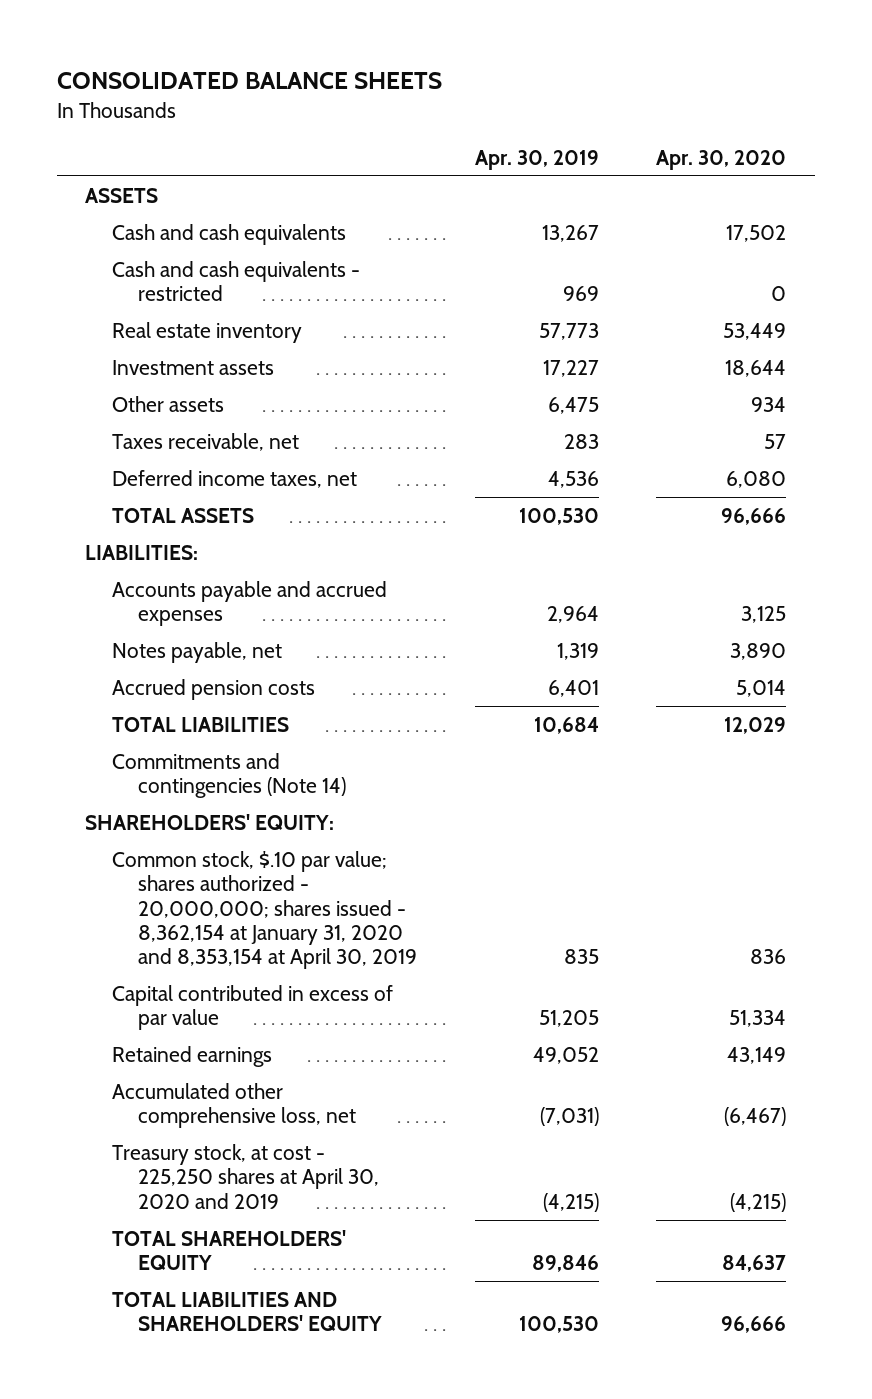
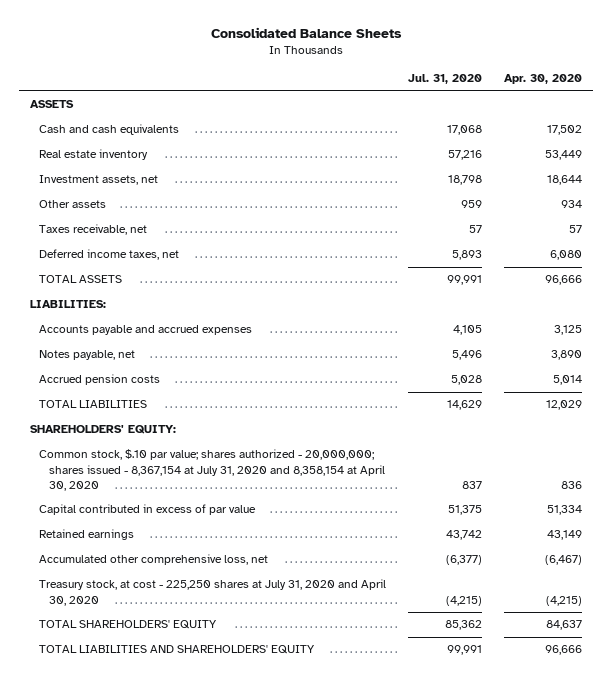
[56,72,442,90] CONSOLIDATED BALANCE SHEETS -> [211,26,403,38] Consolidated Balance Sheets
[474,149,599,170] Apr. 30, 2019 -> none
none -> [408,74,483,85] Jul. 31, 2020
[111,260,360,302] Cash and cash equivalents - restricted -> none
[111,359,274,375] Investment assets -> [39,175,159,186] Investment assets, net
[111,752,347,799] Commitments and contingencies (Note 14) -> none
[111,850,418,970] Common stock, $.10 par value; shares authorized - 20,000,000; shares issued - 8,362,154 at January 31, 2020 and 8,353,154 at April 30, 2019 -> [39,449,385,492] Common stock, $.10 par value; shares authorized - 20,000,000; shares issued - 8,367,154 at July 31, 2020 and 8,358,154 at April 30, 2020
[111,1143,380,1209] Treasury stock, at cost - 225,250 shares at April 30, 2020 and 2019 -> [39,579,387,606] Treasury stock, at cost - 225,250 shares at July 31, 2020 and April 30, 2020

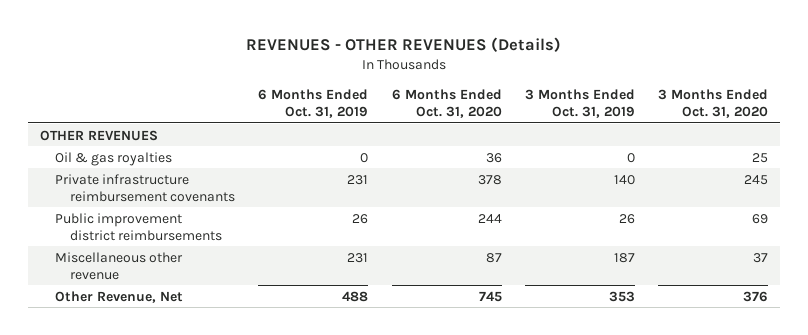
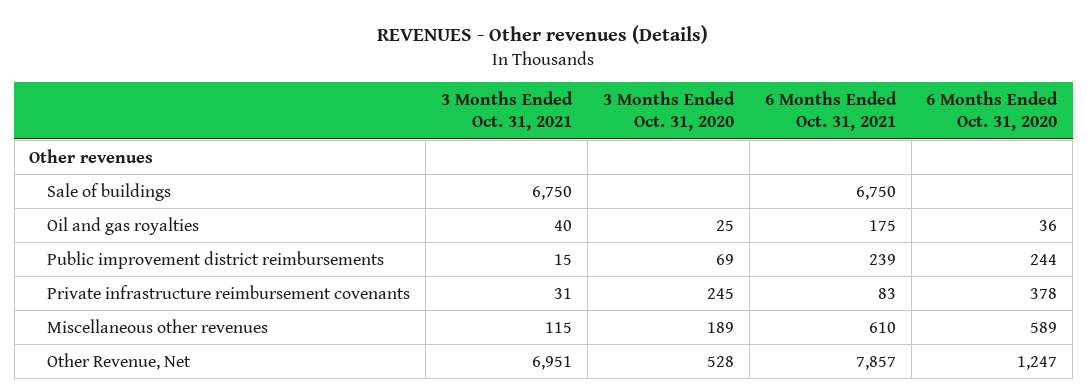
[245,37,561,53] REVENUES - OTHER REVENUES (Details) -> [377,25,709,45] REVENUES - Other revenues (Details)
[258,89,369,119] 6 Months Ended Oct. 31, 2019 -> none
[524,89,635,119] 3 Months Ended Oct. 31, 2019 -> none
none -> [441,90,574,132] 3 Months Ended Oct. 31, 2021
none -> [764,90,897,132] 6 Months Ended Oct. 31, 2021
[39,129,158,141] OTHER REVENUES -> [29,148,154,163] Other revenues
none -> [47,182,172,201] Sale of buildings
[54,151,172,166] Oil & gas royalties -> [47,216,200,235] Oil and gas royalties
[54,173,236,202] Private infrastructure reimbursement covenants -> [47,284,411,299] Private infrastructure reimbursement covenants
[54,251,183,280] Miscellaneous other revenue -> [47,318,269,333] Miscellaneous other revenues
[485,252,502,263] 87 -> [1030,321,1058,333] 589
[753,252,769,263] 37 -> [706,321,734,333] 189
[478,290,502,302] 745 -> [1017,355,1058,370] 1,247
[743,290,769,302] 376 -> [706,355,734,367] 528

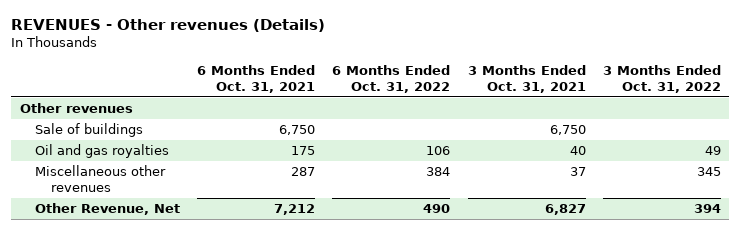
[602,90,735,132] 3 Months Ended Oct. 31, 2020 -> none
[926,90,1059,132] 6 Months Ended Oct. 31, 2020 -> none
none -> [332,65,451,93] 6 Months Ended Oct. 31, 2022
none -> [602,65,721,93] 3 Months Ended Oct. 31, 2022
[47,250,385,269] Public improvement district reimbursements -> none
[47,284,411,299] Private infrastructure reimbursement covenants -> none
[545,321,573,333] 115 -> [569,167,586,177] 37
[868,321,896,333] 610 -> [291,167,316,177] 287
[532,355,573,370] 6,951 -> [544,204,586,216] 6,827
[855,355,896,370] 7,857 -> [274,204,316,216] 7,212

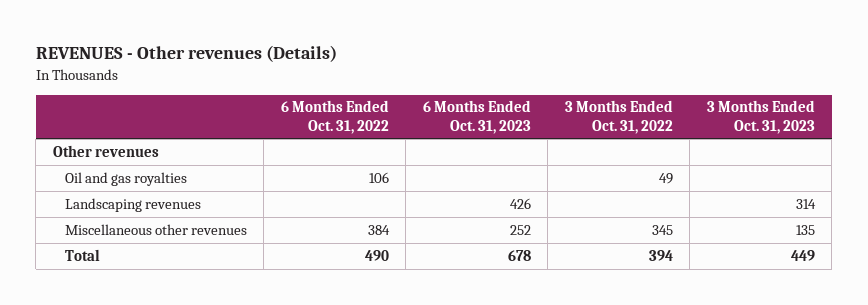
[197,65,316,93] 6 Months Ended Oct. 31, 2021 -> none
[467,65,586,93] 3 Months Ended Oct. 31, 2021 -> none
none -> [422,100,531,134] 6 Months Ended Oct. 31, 2023
none -> [706,100,815,134] 3 Months Ended Oct. 31, 2023
[35,123,144,138] Sale of buildings -> none
none -> [64,197,201,212] Landscaping revenues
[35,203,181,216] Other Revenue, Net -> [64,248,100,261] Total

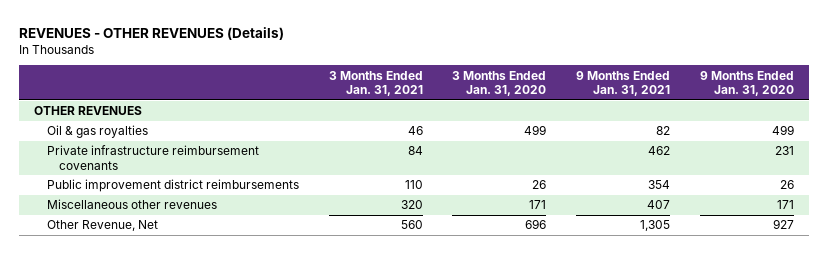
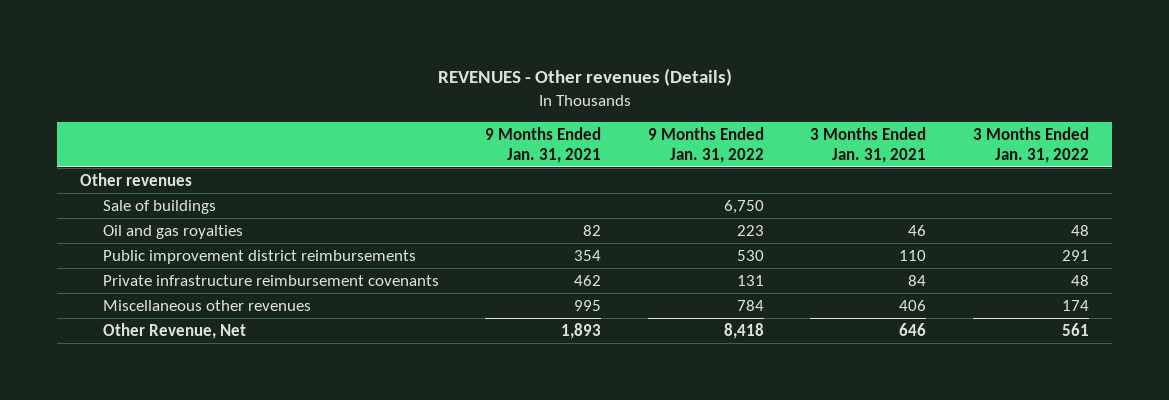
[19,26,285,40] REVENUES - OTHER REVENUES (Details) -> [437,68,732,87] REVENUES - Other revenues (Details)
[452,70,547,96] 3 Months Ended Jan. 31, 2020 -> none
[700,70,795,96] 9 Months Ended Jan. 31, 2020 -> none
none -> [647,127,764,163] 9 Months Ended Jan. 31, 2022
none -> [972,127,1089,163] 3 Months Ended Jan. 31, 2022
[34,106,143,116] OTHER REVENUES -> [80,172,193,186] Other revenues
none -> [102,199,216,214] Sale of buildings
[46,125,148,139] Oil & gas royalties -> [102,224,243,239] Oil and gas royalties
[46,145,259,170] Private infrastructure reimbursement covenants -> [102,274,439,286] Private infrastructure reimbursement covenants
[400,200,423,210] 320 -> [899,299,927,311] 406
[647,200,671,210] 407 -> [574,299,602,311] 995
[400,220,423,230] 560 -> [899,322,927,336] 646
[640,220,671,232] 1,305 -> [561,322,602,339] 1,893

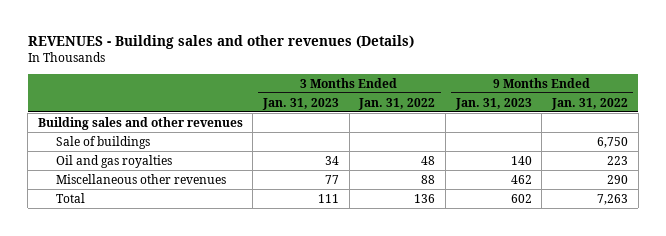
[437,68,732,87] REVENUES - Other revenues (Details) -> [27,35,414,50] REVENUES - Building sales and other revenues (Details)
[485,127,602,163] 9 Months Ended Jan. 31, 2021 -> none
[810,127,927,163] 3 Months Ended Jan. 31, 2021 -> none
none -> [262,97,340,110] Jan. 31, 2023
none -> [454,97,532,110] Jan. 31, 2023
[80,172,193,186] Other revenues -> [37,116,243,130] Building sales and other revenues
[102,249,416,264] Public improvement district reimbursements -> none
[102,274,439,286] Private infrastructure reimbursement covenants -> none
[102,322,246,339] Other Revenue, Net -> none
[736,299,764,311] 784 -> [607,174,629,184] 290
[1061,299,1089,311] 174 -> [421,174,436,184] 88
none -> [56,192,86,203] Total

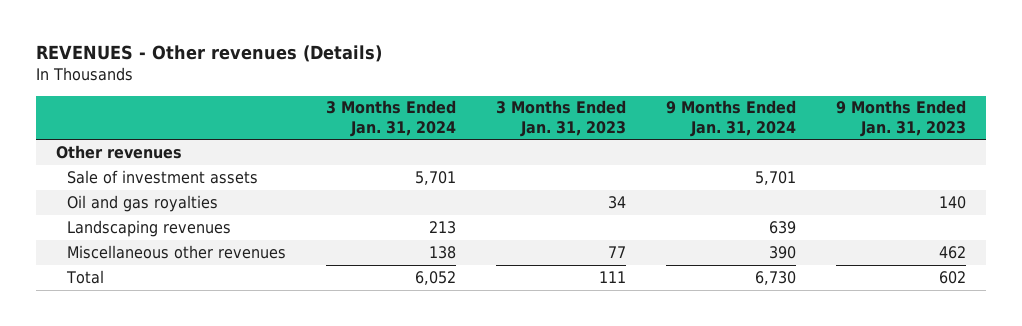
[27,35,414,50] REVENUES - Building sales and other revenues (Details) -> [35,45,382,63] REVENUES - Other revenues (Details)
[358,97,436,110] Jan. 31, 2022 -> none
[551,97,629,110] Jan. 31, 2022 -> none
none -> [326,100,457,137] 3 Months Ended Jan. 31, 2024
none -> [666,100,797,137] 9 Months Ended Jan. 31, 2024
[37,116,243,130] Building sales and other revenues -> [55,144,182,159] Other revenues
[56,135,151,149] Sale of buildings -> [67,169,259,184] Sale of investment assets
none -> [67,219,232,237] Landscaping revenues

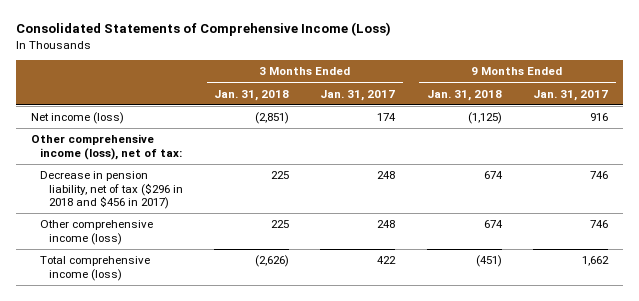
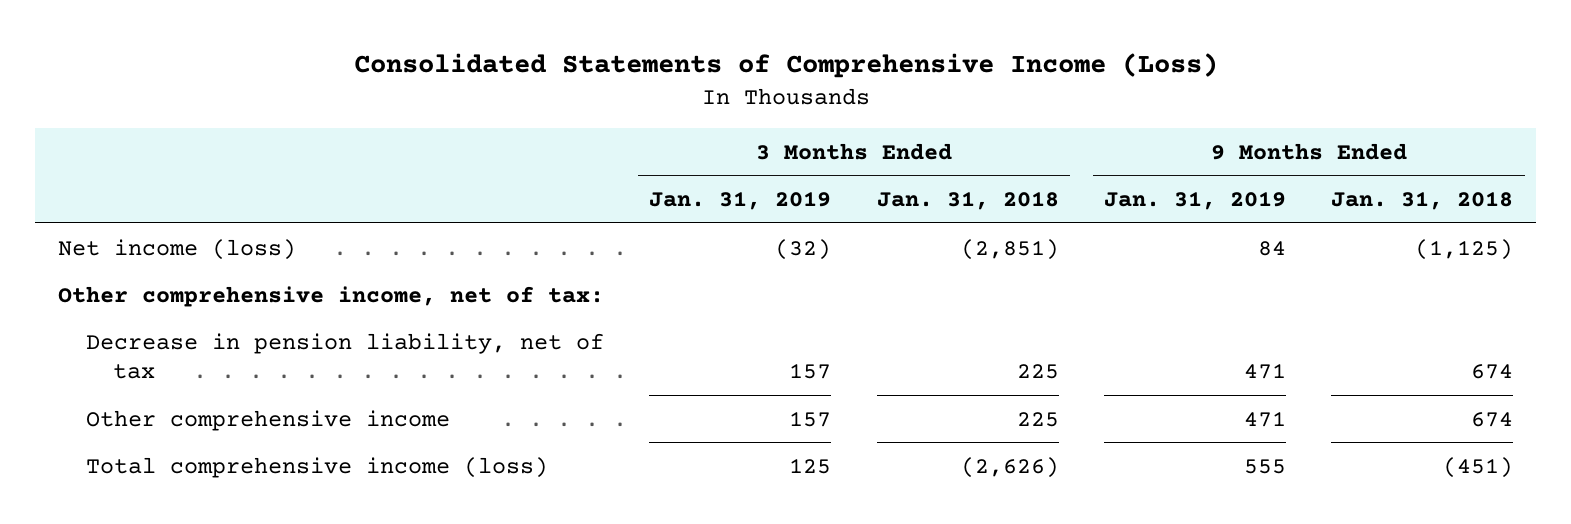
[320,89,396,101] Jan. 31, 2017 -> none
[532,89,608,101] Jan. 31, 2017 -> none
none -> [649,190,832,210] Jan. 31, 2019
none -> [1104,190,1287,210] Jan. 31, 2019
[31,134,183,160] Other comprehensive income (loss), net of tax: -> [58,285,605,307] Other comprehensive income, net of tax:
[40,171,184,209] Decrease in pension liability, net of tax ($296 in 2018 and $456 in 2017) -> [85,332,604,380] Decrease in pension liability, net of tax
[40,220,154,245] Other comprehensive income (loss) -> [85,409,450,431] Other comprehensive income

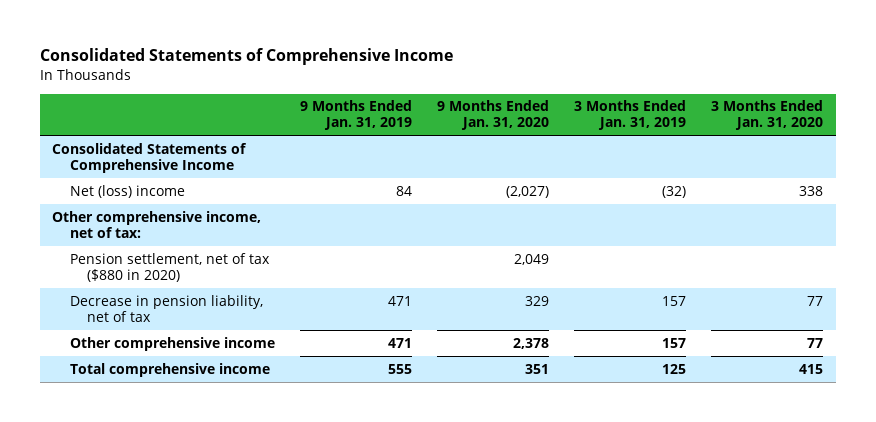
[353,53,1218,79] Consolidated Statements of Comprehensive Income (Loss) -> [39,48,453,66] Consolidated Statements of Comprehensive Income
[876,190,1059,210] Jan. 31, 2018 -> none
[1331,190,1514,210] Jan. 31, 2018 -> none
none -> [437,100,550,131] 9 Months Ended Jan. 31, 2020
none -> [711,100,824,131] 3 Months Ended Jan. 31, 2020
none -> [52,142,248,173] Consolidated Statements of Comprehensive Income
[58,238,297,260] Net income (loss) -> [69,184,185,198] Net (loss) income
none -> [69,252,270,282] Pension settlement, net of tax ($880 in 2020)
[85,456,548,478] Total comprehensive income (loss) -> [69,362,270,377] Total comprehensive income

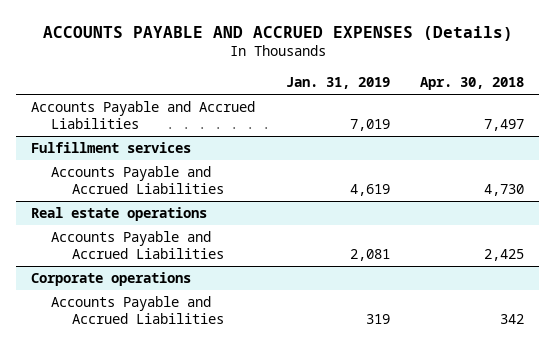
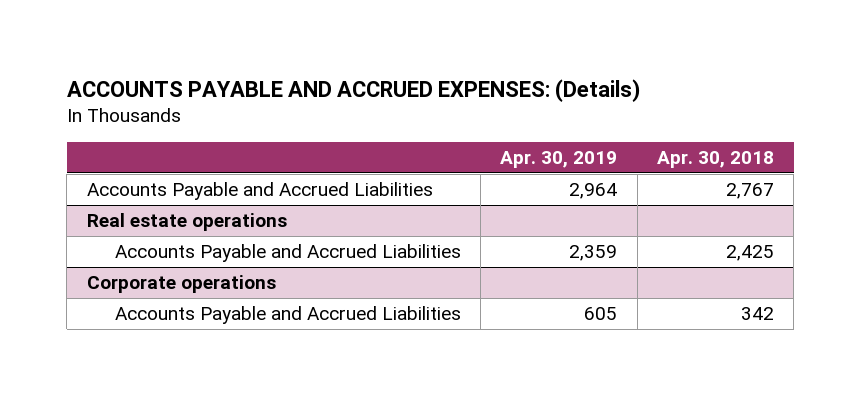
[42,25,513,41] ACCOUNTS PAYABLE AND ACCRUED EXPENSES (Details) -> [66,78,640,102] ACCOUNTS PAYABLE AND ACCRUED EXPENSES: (Details)
[285,77,390,90] Jan. 31, 2019 -> none
none -> [500,150,618,168] Apr. 30, 2019
[31,142,192,154] Fulfillment services -> none
[51,166,224,194] Accounts Payable and Accrued Liabilities -> none
[483,118,524,131] 7,497 -> [725,183,774,200] 2,767

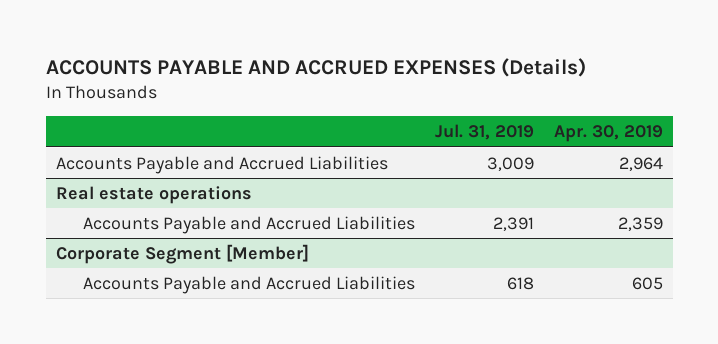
[66,78,640,102] ACCOUNTS PAYABLE AND ACCRUED EXPENSES: (Details) -> [45,57,586,77] ACCOUNTS PAYABLE AND ACCRUED EXPENSES (Details)
[656,150,774,168] Apr. 30, 2018 -> none
none -> [434,124,534,141] Jul. 31, 2019
[86,275,276,294] Corporate operations -> [55,243,309,264] Corporate Segment [Member]

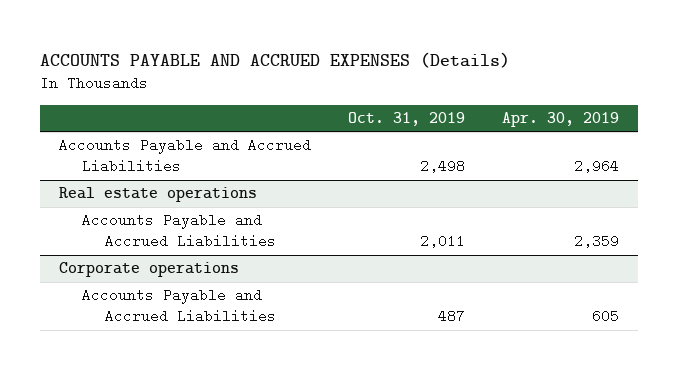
[434,124,534,141] Jul. 31, 2019 -> none
none -> [348,111,466,126] Oct. 31, 2019
[55,243,309,264] Corporate Segment [Member] -> [58,262,239,278] Corporate operations

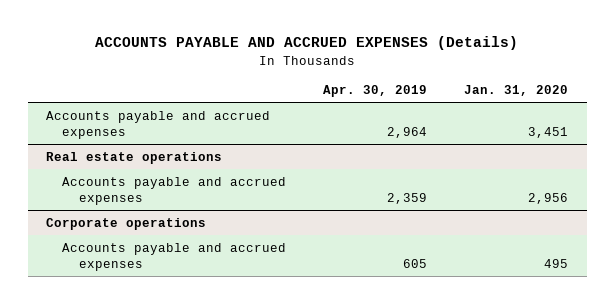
[348,111,466,126] Oct. 31, 2019 -> none
none -> [464,84,569,96] Jan. 31, 2020
[58,138,311,174] Accounts Payable and Accrued Liabilities -> [46,110,271,139] Accounts payable and accrued expenses
[81,213,276,249] Accounts Payable and Accrued Liabilities -> [62,176,287,205] Accounts payable and accrued expenses
[81,288,276,324] Accounts Payable and Accrued Liabilities -> [62,242,287,271] Accounts payable and accrued expenses

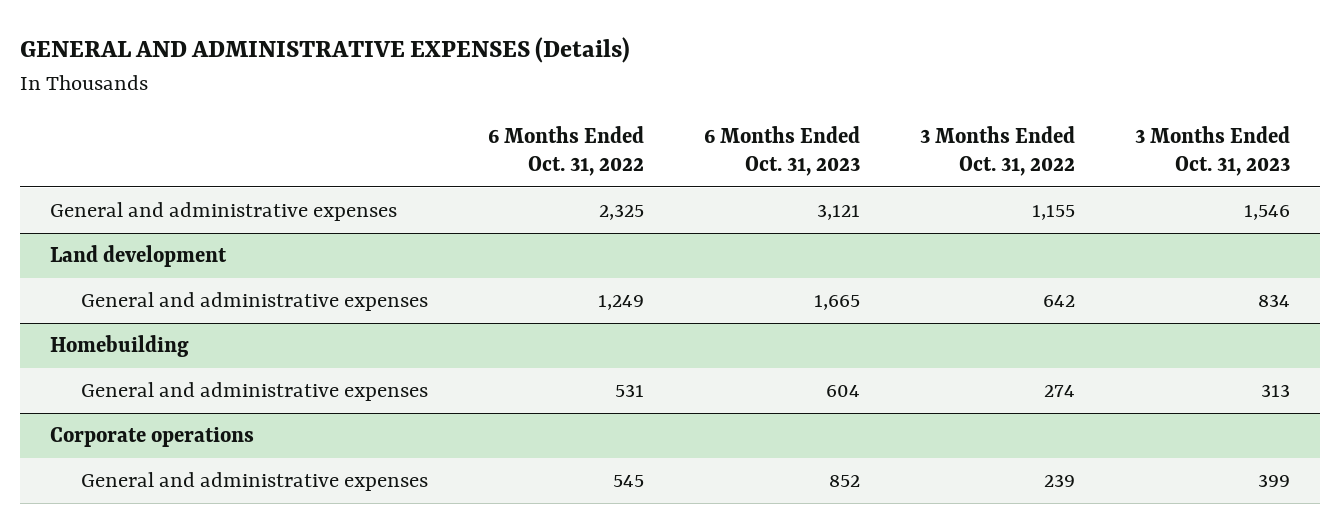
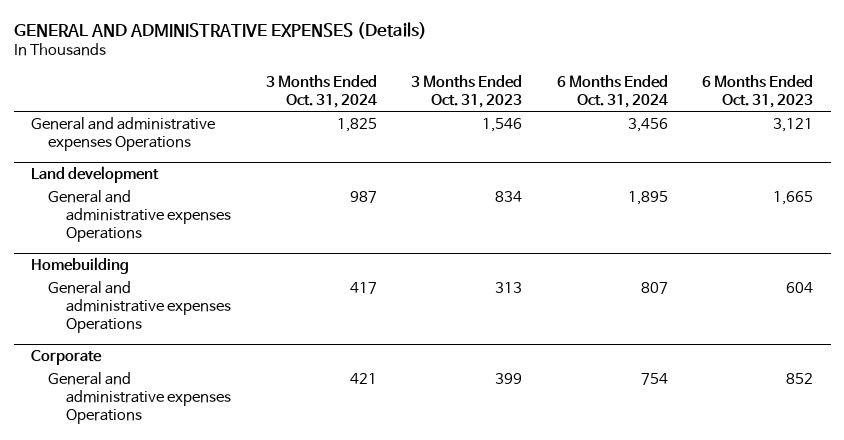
[487,125,644,177] 6 Months Ended Oct. 31, 2022 -> none
[919,125,1075,177] 3 Months Ended Oct. 31, 2022 -> none
none -> [265,74,377,108] 3 Months Ended Oct. 31, 2024
none -> [556,74,668,108] 6 Months Ended Oct. 31, 2024
[49,202,397,222] General and administrative expenses -> [30,116,215,151] General and administrative expenses Operations
[80,292,428,312] General and administrative expenses -> [48,189,232,243] General and administrative expenses Operations
[80,382,428,402] General and administrative expenses -> [48,280,232,334] General and administrative expenses Operations
[49,427,254,448] Corporate operations -> [30,349,102,365] Corporate
[80,472,428,492] General and administrative expenses -> [48,371,232,425] General and administrative expenses Operations

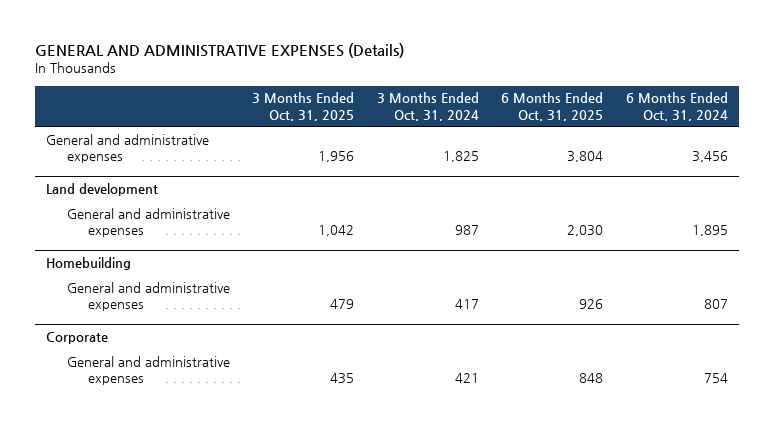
[411,74,523,108] 3 Months Ended Oct. 31, 2023 -> none
[702,74,814,108] 6 Months Ended Oct. 31, 2023 -> none
none -> [252,92,355,121] 3 Months Ended Oct. 31, 2025
none -> [501,92,604,121] 6 Months Ended Oct. 31, 2025
[30,116,215,151] General and administrative expenses Operations -> [45,133,209,164] General and administrative expenses
[48,189,232,243] General and administrative expenses Operations -> [66,207,230,238] General and administrative expenses
[48,280,232,334] General and administrative expenses Operations -> [66,281,230,312] General and administrative expenses
[48,371,232,425] General and administrative expenses Operations -> [66,355,230,386] General and administrative expenses

